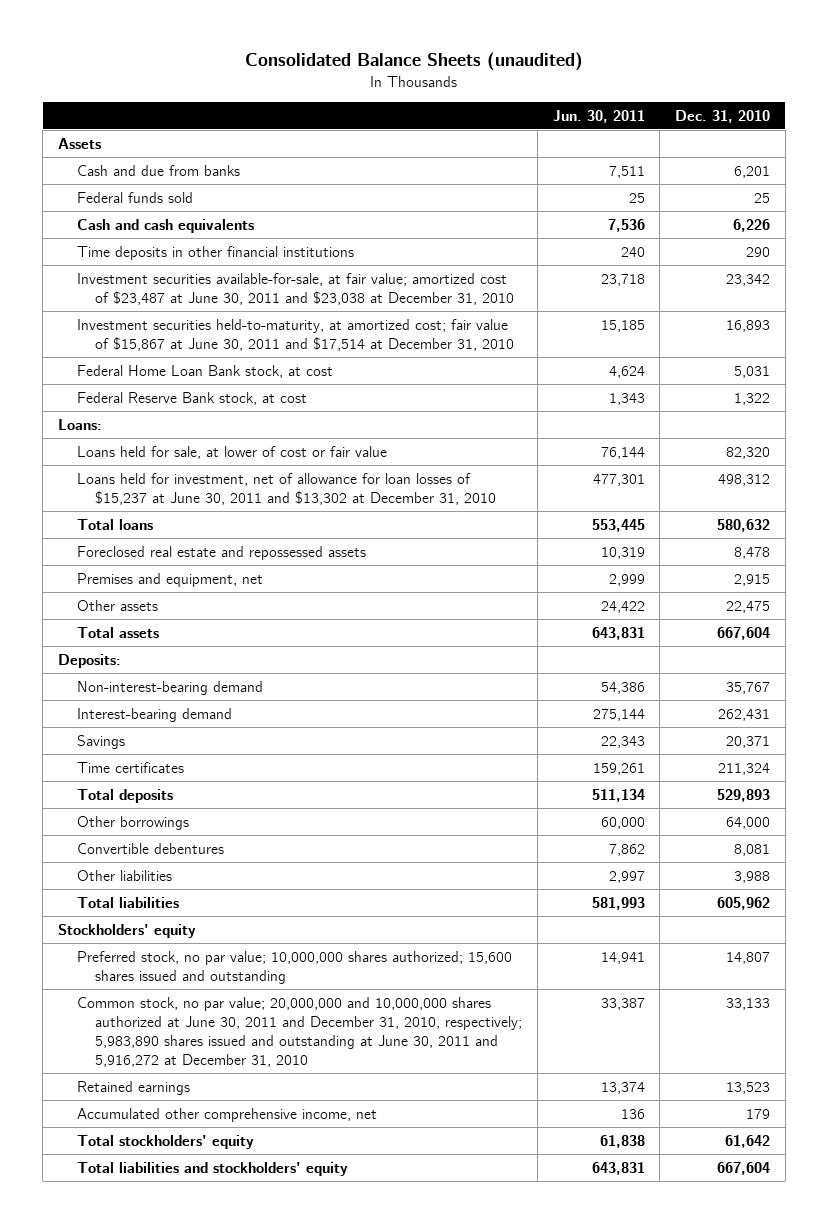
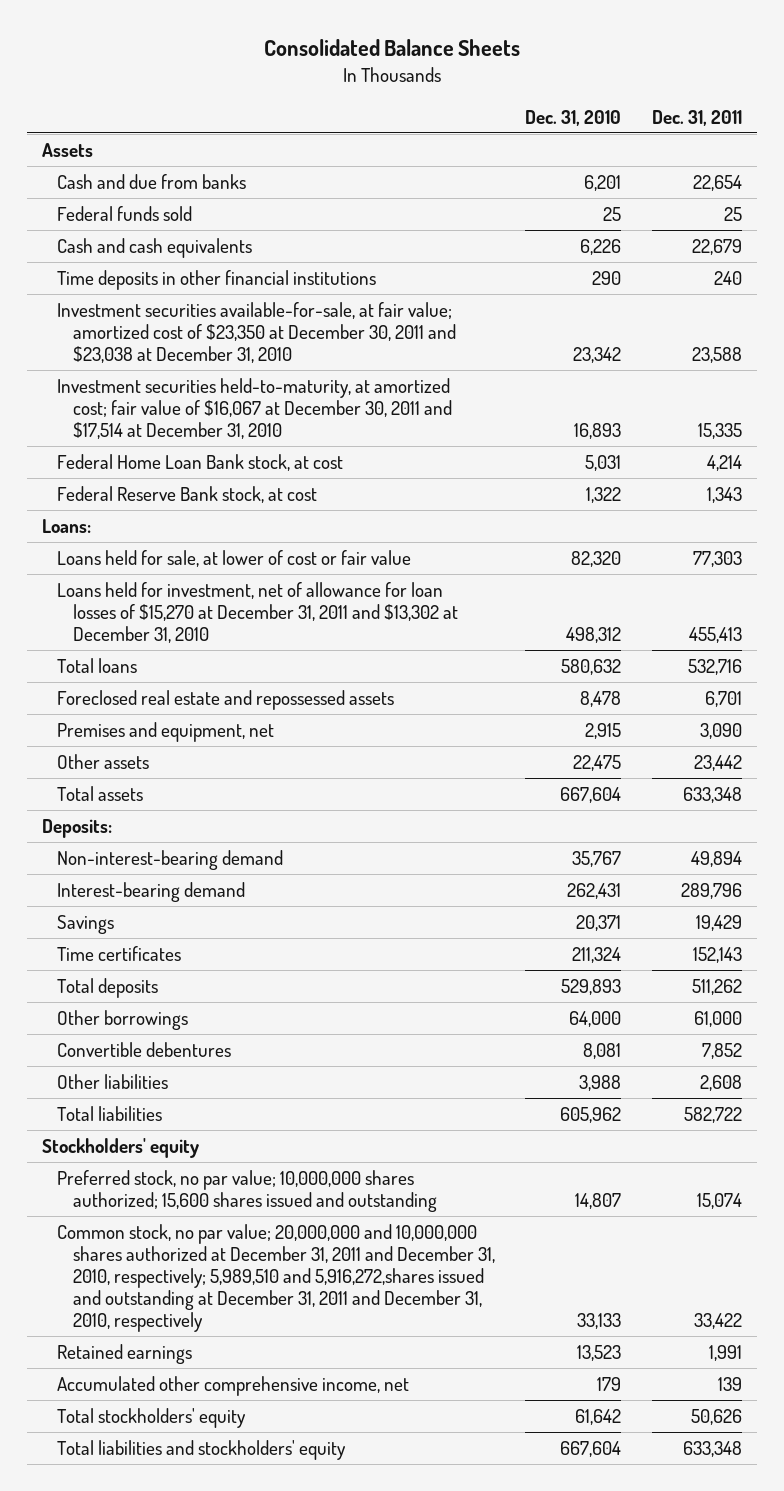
[245,52,584,72] Consolidated Balance Sheets (unaudited) -> [263,39,520,57] Consolidated Balance Sheets
[552,109,645,123] Jun. 30, 2011 -> none
none -> [651,109,742,126] Dec. 31, 2011
[76,272,515,305] Investment securities available-for-sale, at fair value; amortized cost of $23,487 at June 30, 2011 and $23,038 at December 31, 2010 -> [57,302,456,364] Investment securities available-for-sale, at fair value; amortized cost of $23,350 at December 30, 2011 and $23,038 at December 31, 2010
[76,318,515,351] Investment securities held-to-maturity, at amortized cost; fair value of $15,867 at June 30, 2011 and $17,514 at December 31, 2010 -> [57,378,452,440] Investment securities held-to-maturity, at amortized cost; fair value of $16,067 at December 30, 2011 and $17,514 at December 31, 2010
[76,472,497,505] Loans held for investment, net of allowance for loan losses of $15,237 at June 30, 2011 and $13,302 at December 31, 2010 -> [57,582,458,644] Loans held for investment, net of allowance for loan losses of $15,270 at December 31, 2011 and $13,302 at December 31, 2010
[76,996,523,1067] Common stock, no par value; 20,000,000 and 10,000,000 shares authorized at June 30, 2011 and December 31, 2010, respectively; 5,983,890 shares issued and outstanding at June 30, 2011 and 5,916,272 at December 31, 2010 -> [57,1224,495,1333] Common stock, no par value; 20,000,000 and 10,000,000 shares authorized at December 31, 2011 and December 31, 2010, respectively; 5,989,510 and 5,916,272,shares issued and outstanding at December 31, 2011 and December 31, 2010, respectively

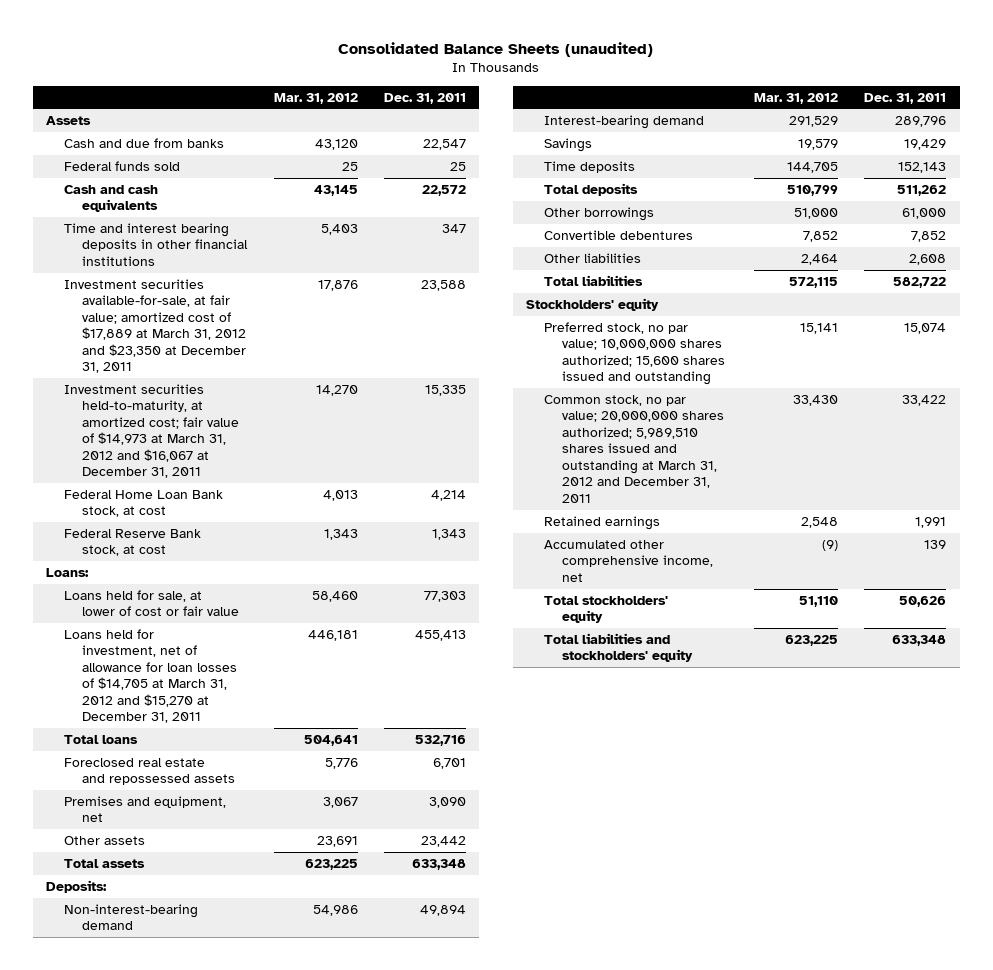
[263,39,520,57] Consolidated Balance Sheets -> [338,42,654,58] Consolidated Balance Sheets (unaudited)
[525,109,622,126] Dec. 31, 2010 -> none
none -> [273,92,358,104] Mar. 31, 2012
[692,175,742,192] 22,654 -> [423,138,467,150] 22,547
[691,239,742,256] 22,679 -> [422,184,467,196] 22,572
[57,270,377,291] Time deposits in other financial institutions -> [64,222,249,266] Time and interest bearing deposits in other financial institutions
[713,271,742,286] 240 -> [442,223,467,233] 347
[57,302,456,364] Investment securities available-for-sale, at fair value; amortized cost of $23,350 at December 30, 2011 and $23,038 at December 31, 2010 -> [64,278,247,374] Investment securities available-for-sale, at fair value; amortized cost of $17,889 at March 31, 2012 and $23,350 at December 31, 2011
[57,378,452,440] Investment securities held-to-maturity, at amortized cost; fair value of $16,067 at December 30, 2011 and $17,514 at December 31, 2010 -> [64,383,240,479] Investment securities held-to-maturity, at amortized cost; fair value of $14,973 at March 31, 2012 and $16,067 at December 31, 2011
[57,582,458,644] Loans held for investment, net of allowance for loan losses of $15,270 at December 31, 2011 and $13,302 at December 31, 2010 -> [64,628,238,724] Loans held for investment, net of allowance for loan losses of $14,705 at March 31, 2012 and $15,270 at December 31, 2011
[57,946,182,962] Time certificates -> [544,160,636,173] Time deposits
[57,1224,495,1333] Common stock, no par value; 20,000,000 and 10,000,000 shares authorized at December 31, 2011 and December 31, 2010, respectively; 5,989,510 and 5,916,272,shares issued and outstanding at December 31, 2011 and December 31, 2010, respectively -> [544,394,725,503] Common stock, no par value; 20,000,000 shares authorized; 5,989,510 shares issued and outstanding at March 31, 2012 and December 31, 2011

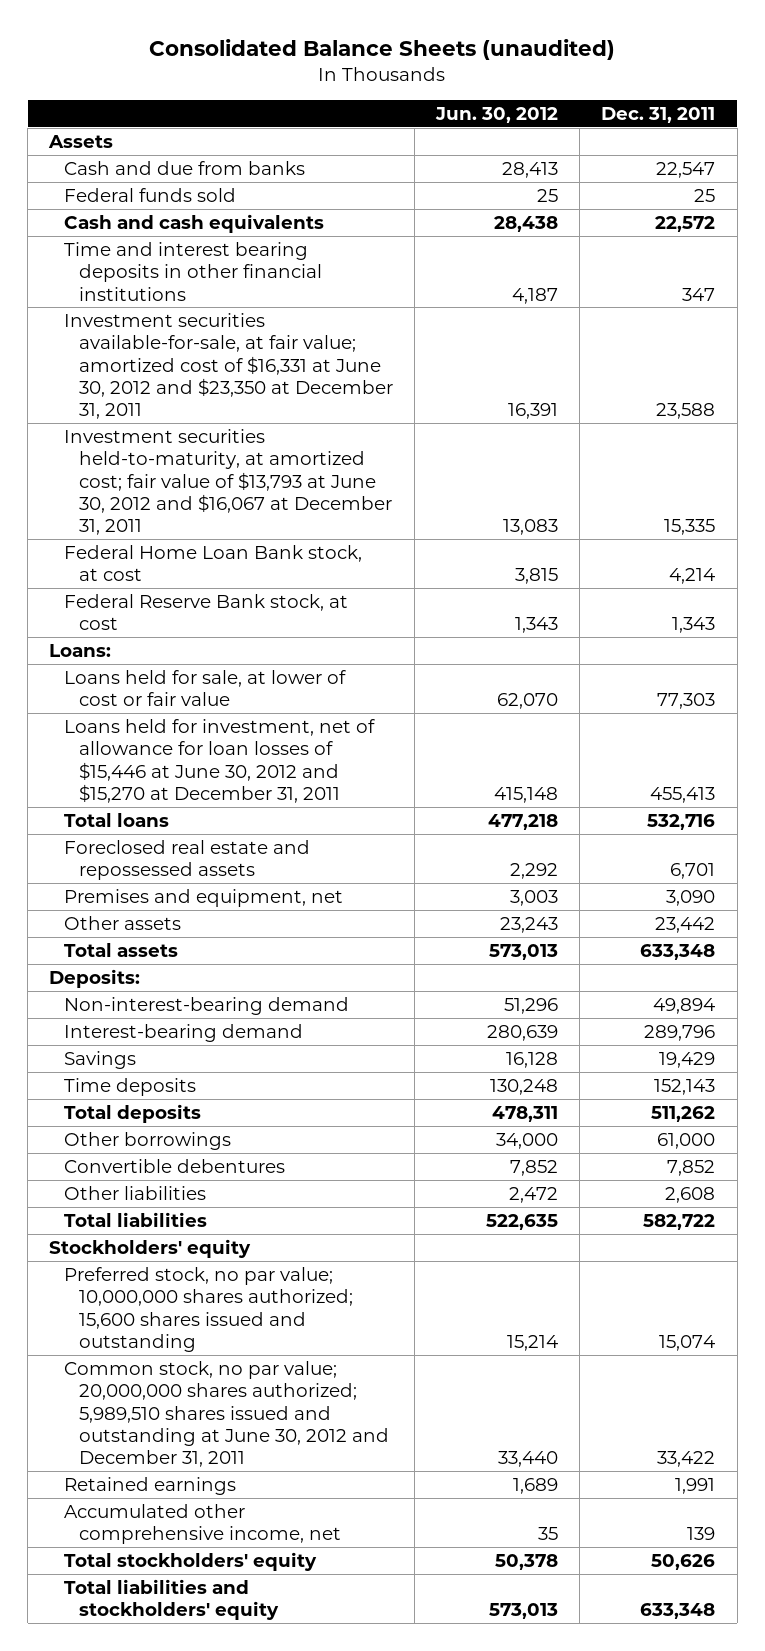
[273,92,358,104] Mar. 31, 2012 -> none
none -> [435,106,559,123] Jun. 30, 2012
[64,278,247,374] Investment securities available-for-sale, at fair value; amortized cost of $17,889 at March 31, 2012 and $23,350 at December 31, 2011 -> [64,312,394,420] Investment securities available-for-sale, at fair value; amortized cost of $16,331 at June 30, 2012 and $23,350 at December 31, 2011
[64,383,240,479] Investment securities held-to-maturity, at amortized cost; fair value of $14,973 at March 31, 2012 and $16,067 at December 31, 2011 -> [64,428,393,536] Investment securities held-to-maturity, at amortized cost; fair value of $13,793 at June 30, 2012 and $16,067 at December 31, 2011
[64,628,238,724] Loans held for investment, net of allowance for loan losses of $14,705 at March 31, 2012 and $15,270 at December 31, 2011 -> [64,718,376,803] Loans held for investment, net of allowance for loan losses of $15,446 at June 30, 2012 and $15,270 at December 31, 2011
[544,394,725,503] Common stock, no par value; 20,000,000 shares authorized; 5,989,510 shares issued and outstanding at March 31, 2012 and December 31, 2011 -> [64,1360,390,1468] Common stock, no par value; 20,000,000 shares authorized; 5,989,510 shares issued and outstanding at June 30, 2012 and December 31, 2011

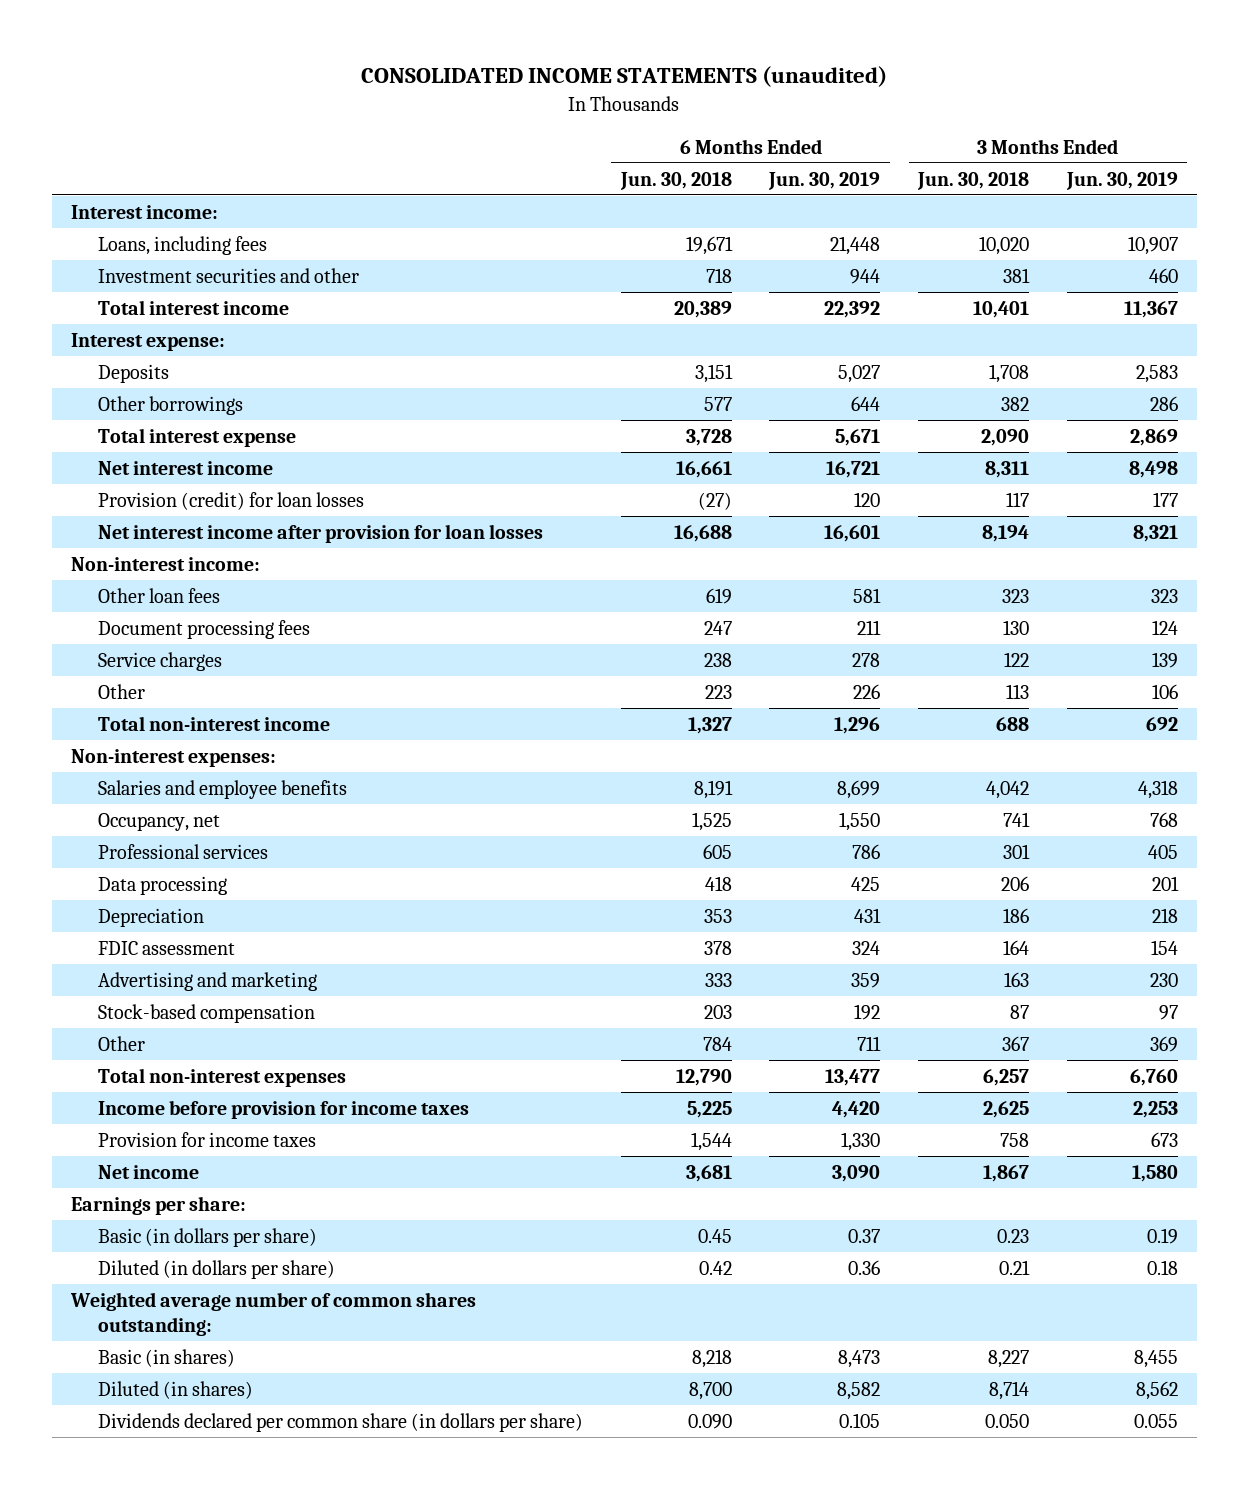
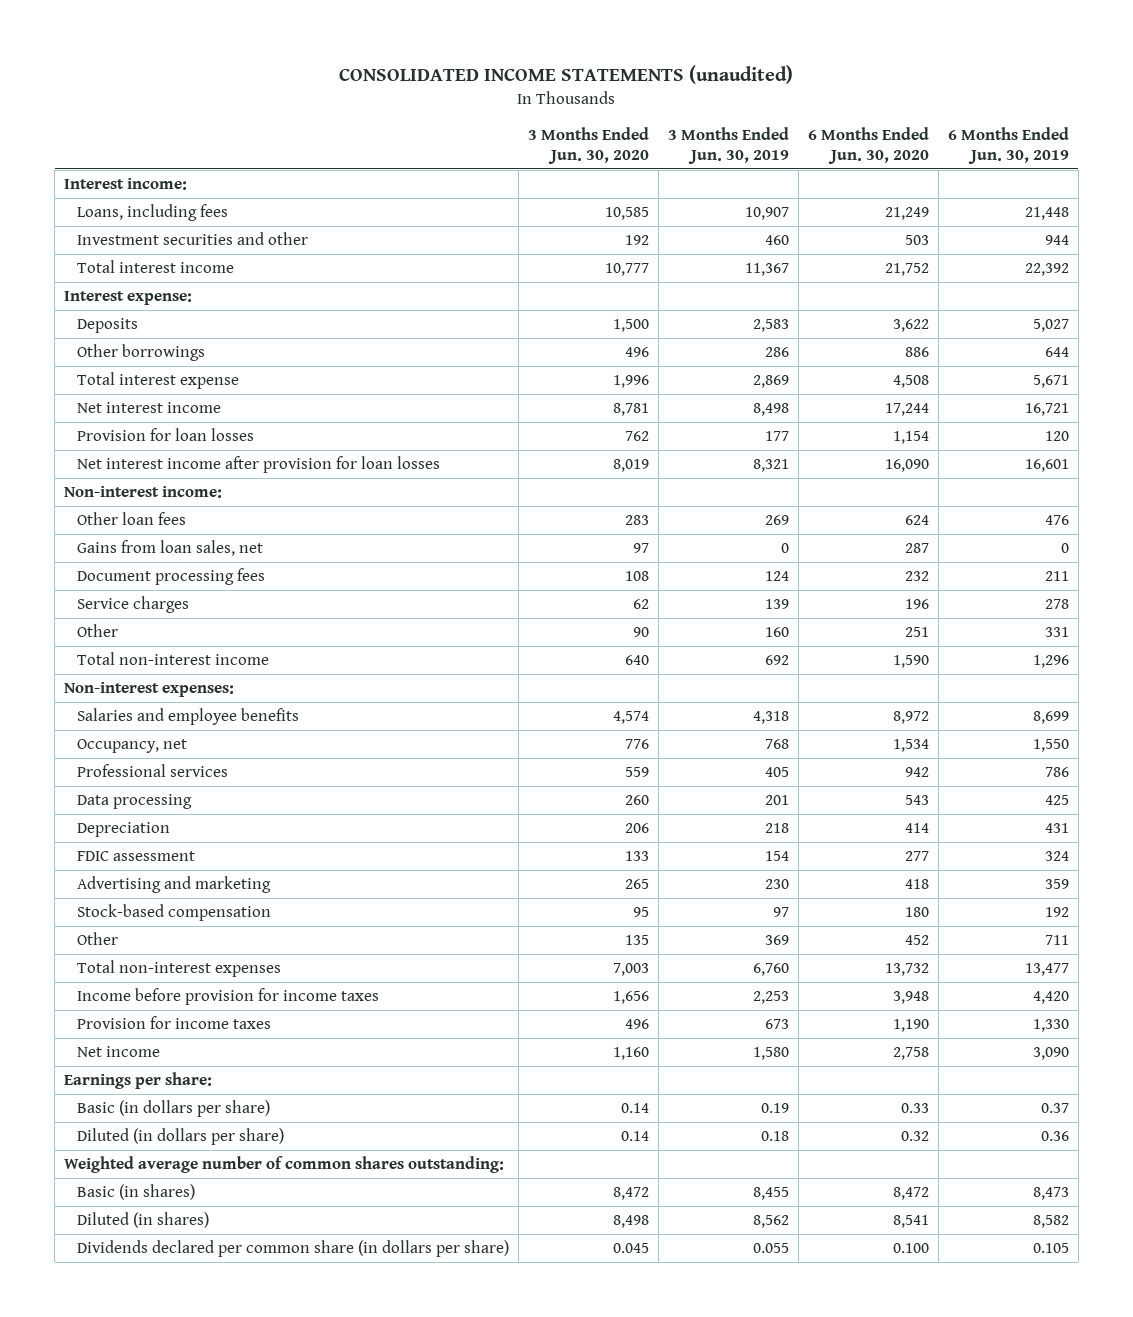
[619,171,732,190] Jun. 30, 2018 -> none
[917,171,1030,190] Jun. 30, 2018 -> none
none -> [527,126,649,165] 3 Months Ended Jun. 30, 2020
none -> [807,126,929,165] 6 Months Ended Jun. 30, 2020
[97,491,364,510] Provision (credit) for loan losses -> [76,428,254,442] Provision for loan losses
[853,587,882,603] 581 -> [1044,515,1069,526] 476
[1150,588,1178,603] 323 -> [764,515,789,526] 269
none -> [76,540,263,557] Gains from loan sales, net
[853,683,881,699] 226 -> [1044,627,1069,638] 331
[1151,683,1178,699] 106 -> [764,627,789,638] 160

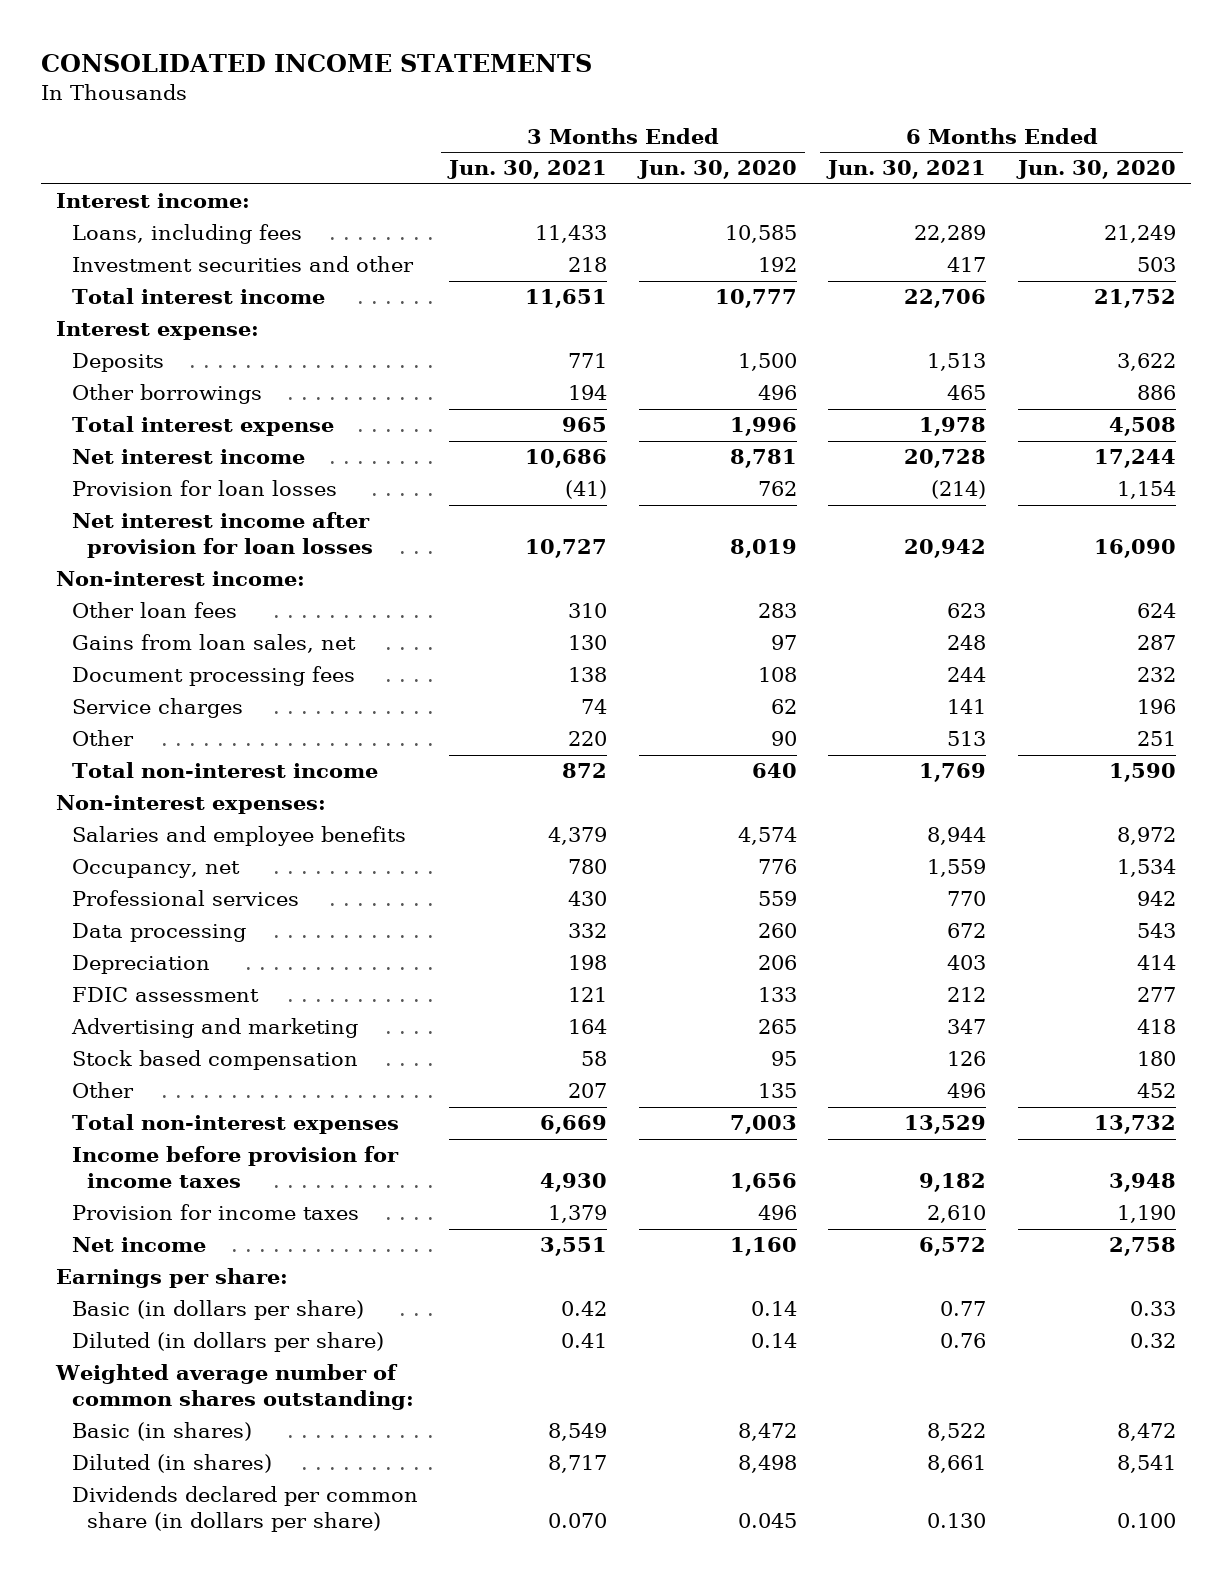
[339,64,794,84] CONSOLIDATED INCOME STATEMENTS (unaudited) -> [40,54,592,73] CONSOLIDATED INCOME STATEMENTS
[667,126,789,165] 3 Months Ended Jun. 30, 2019 -> none
[947,126,1069,165] 6 Months Ended Jun. 30, 2019 -> none
none -> [447,160,608,180] Jun. 30, 2021
none -> [826,160,987,180] Jun. 30, 2021
[76,904,271,922] Stock-based compensation -> [71,1050,358,1071] Stock based compensation

